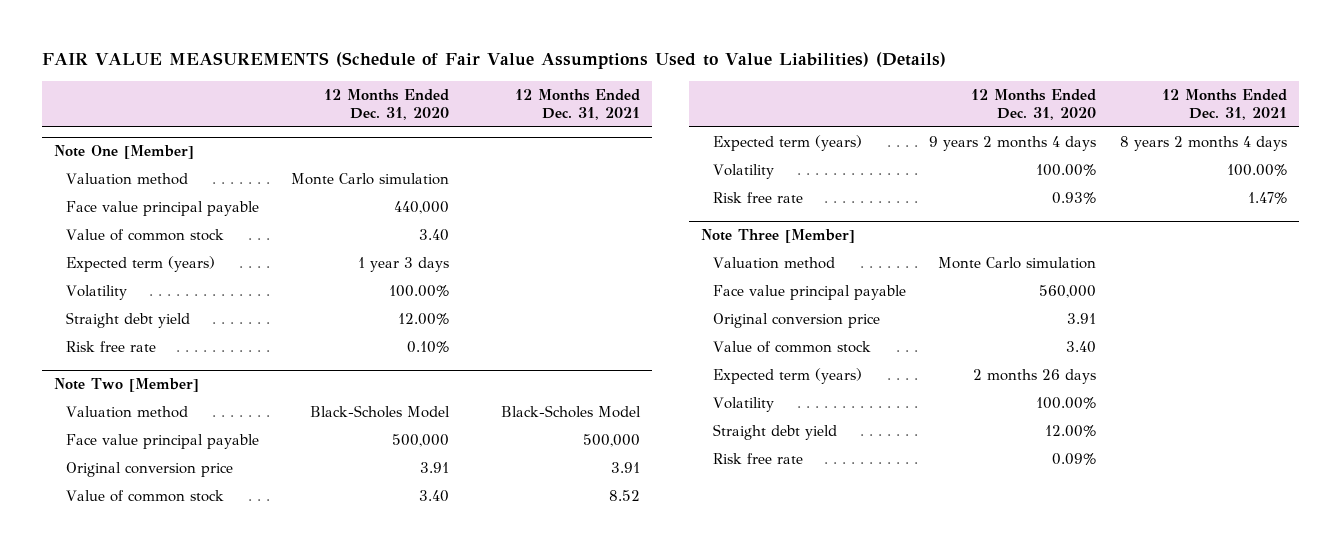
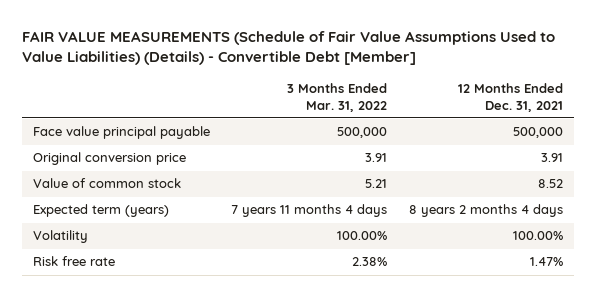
[42,52,947,70] FAIR VALUE MEASUREMENTS (Schedule of Fair Value Assumptions Used to Value Liabilities) (Details) -> [21,31,555,66] FAIR VALUE MEASUREMENTS (Schedule of Fair Value Assumptions Used to Value Liabilities) (Details) - Convertible Debt [Member]
[324,88,450,120] 12 Months Ended Dec. 31, 2020 -> none
none -> [287,82,388,112] 3 Months Ended Mar. 31, 2022
[53,145,194,160] Note One [Member] -> none
[65,173,188,186] Valuation method -> none
[65,201,259,217] Face value principal payable -> none
[65,229,224,242] Value of common stock -> none
[65,256,215,273] Expected term (years) -> none
[65,285,127,301] Volatility -> none
[65,312,190,329] Straight debt yield -> none
[65,341,156,353] Risk free rate -> none
[53,378,199,393] Note Two [Member] -> none
[65,406,188,419] Valuation method -> none
[700,229,855,244] Note Three [Member] -> none
[712,257,835,270] Valuation method -> none
[712,285,906,301] Face value principal payable -> none
[712,313,880,329] Original conversion price -> none
[712,341,871,354] Value of common stock -> none
[712,368,862,385] Expected term (years) -> none
[712,397,774,413] Volatility -> none
[712,424,837,441] Straight debt yield -> none
[712,453,803,465] Risk free rate -> none

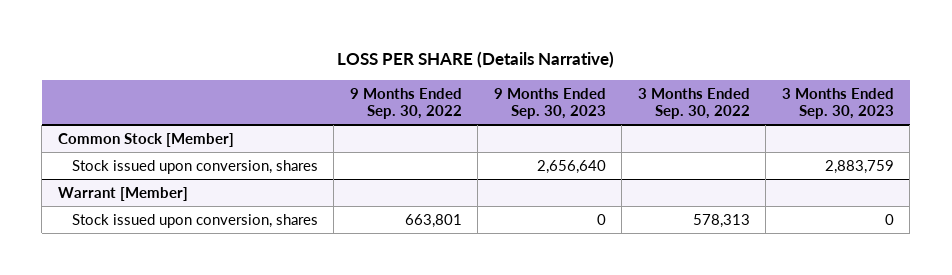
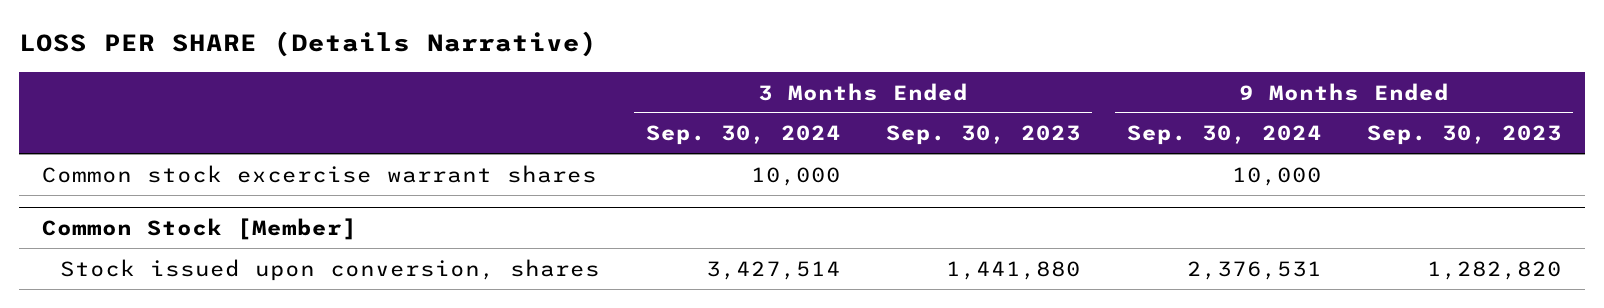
[349,87,462,120] 9 Months Ended Sep. 30, 2022 -> none
[637,87,750,120] 3 Months Ended Sep. 30, 2022 -> none
none -> [645,125,841,146] Sep. 30, 2024
none -> [1126,125,1322,146] Sep. 30, 2024
none -> [42,164,598,183] Common stock excercise warrant shares
[57,186,188,201] Warrant [Member] -> none
[71,213,318,228] Stock issued upon conversion, shares -> none
[536,159,606,174] 2,656,640 -> [1427,260,1563,280] 1,282,820
[824,159,894,174] 2,883,759 -> [946,260,1082,280] 1,441,880

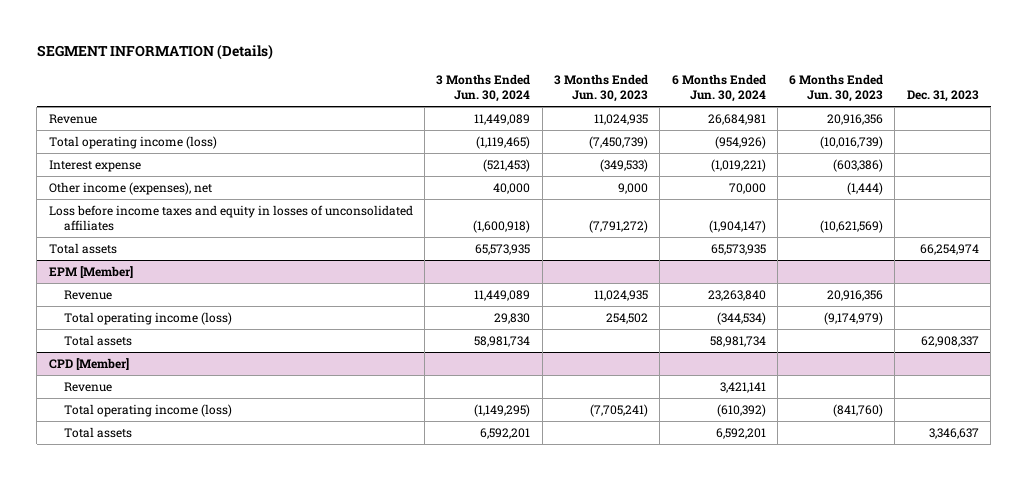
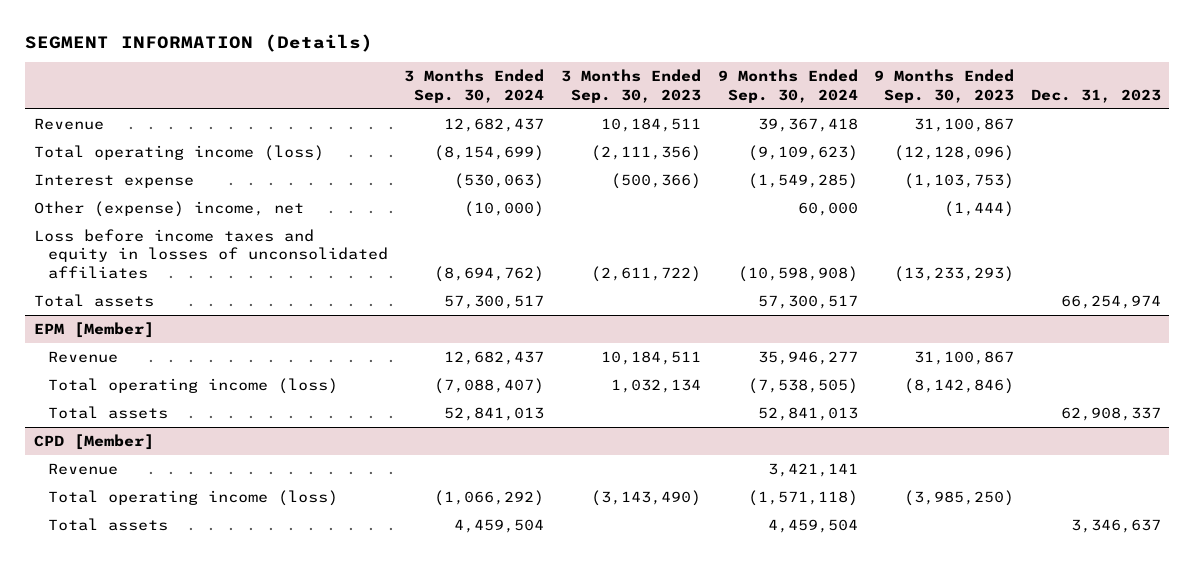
[436,73,531,103] 3 Months Ended Jun. 30, 2024 -> none
[553,73,648,103] 3 Months Ended Jun. 30, 2023 -> none
[671,73,766,103] 6 Months Ended Jun. 30, 2024 -> none
[789,73,884,103] 6 Months Ended Jun. 30, 2023 -> none
none -> [404,69,545,103] 3 Months Ended Sep. 30, 2024
none -> [560,69,701,103] 3 Months Ended Sep. 30, 2023
none -> [717,69,858,103] 9 Months Ended Sep. 30, 2024
none -> [874,69,1015,103] 9 Months Ended Sep. 30, 2023
[48,181,212,195] Other income (expenses), net -> [33,201,304,218] Other (expense) income, net

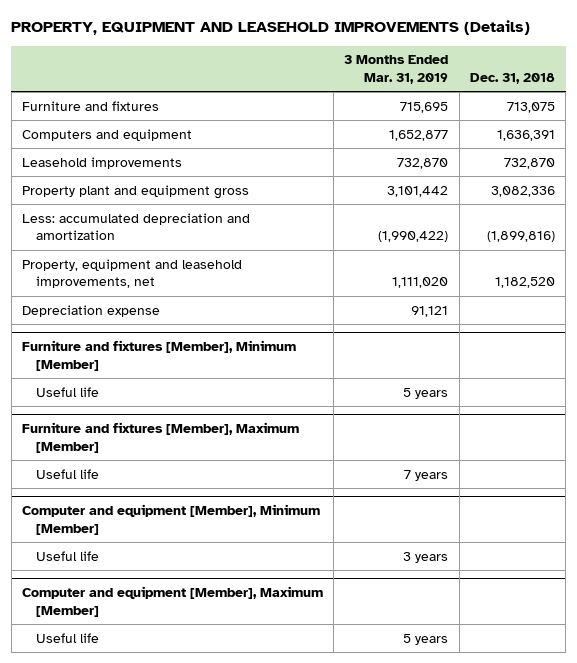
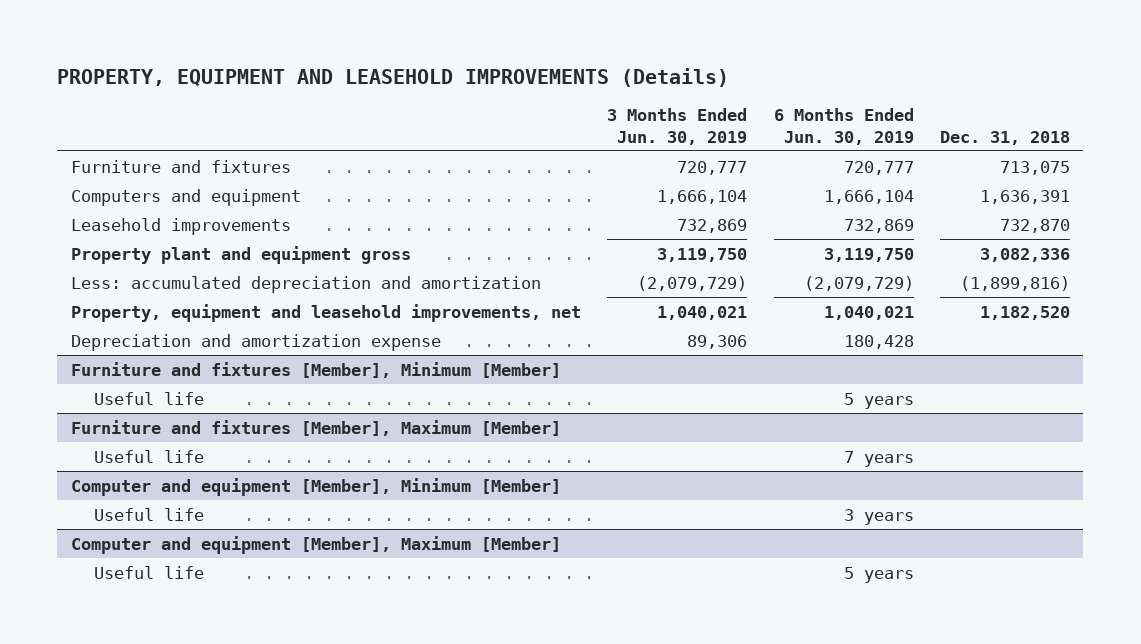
[344,55,449,84] 3 Months Ended Mar. 31, 2019 -> none
none -> [607,108,748,145] 3 Months Ended Jun. 30, 2019
none -> [773,108,914,145] 6 Months Ended Jun. 30, 2019
[22,304,161,317] Depreciation expense -> [70,333,441,351] Depreciation and amortization expense

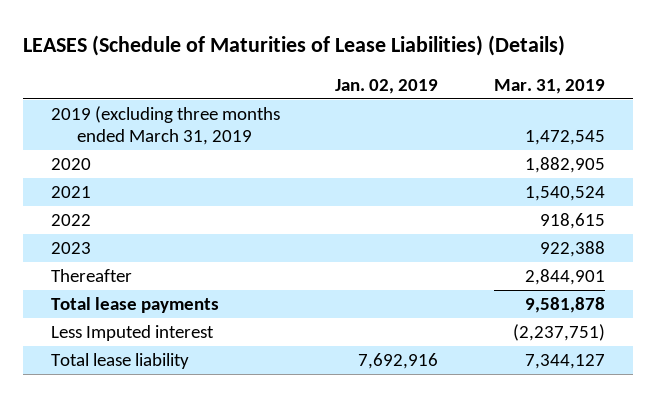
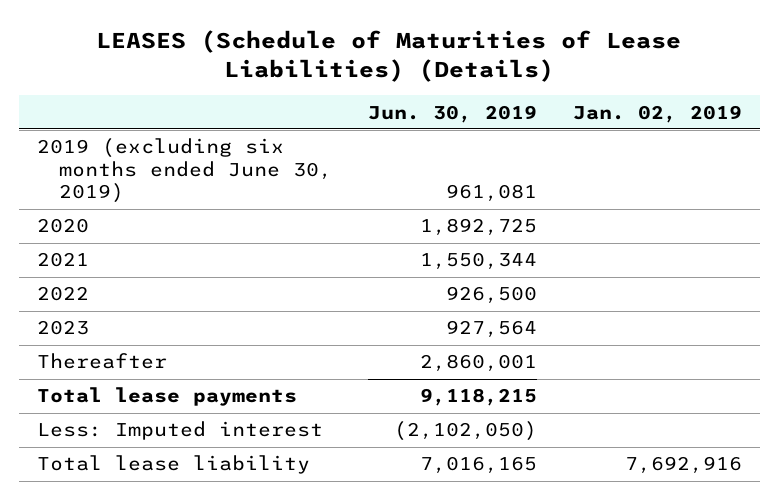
[493,79,605,95] Mar. 31, 2019 -> none
none -> [368,104,538,123] Jun. 30, 2019
[50,105,280,146] 2019 (excluding three months ended March 31, 2019 -> [36,138,333,204] 2019 (excluding six months ended June 30, 2019)
[50,324,214,341] Less Imputed interest -> [36,421,323,441] Less: Imputed interest

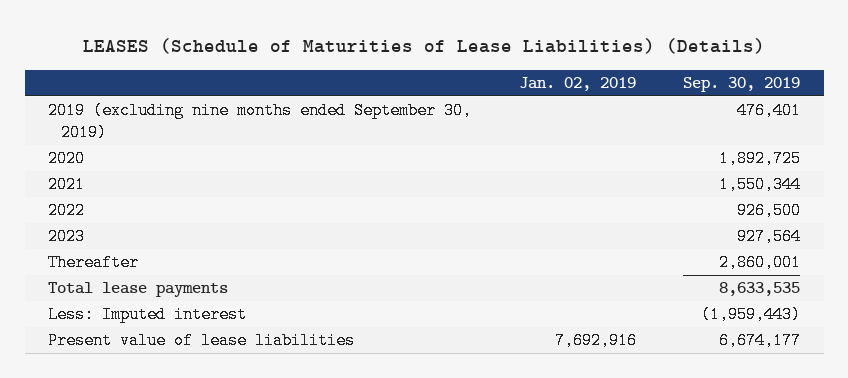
[368,104,538,123] Jun. 30, 2019 -> none
none -> [682,76,800,92] Sep. 30, 2019
[36,138,333,204] 2019 (excluding six months ended June 30, 2019) -> [48,102,473,142] 2019 (excluding nine months ended September 30, 2019)
[36,455,310,475] Total lease liability -> [48,332,356,350] Present value of lease liabilities

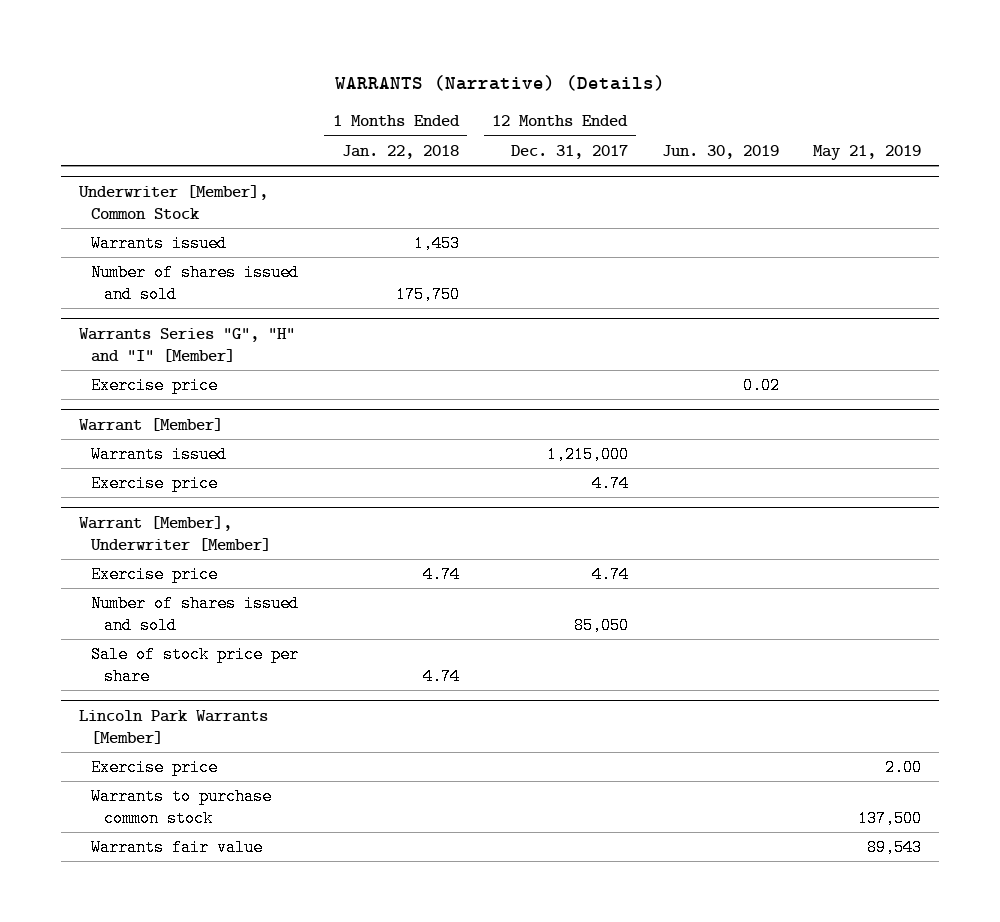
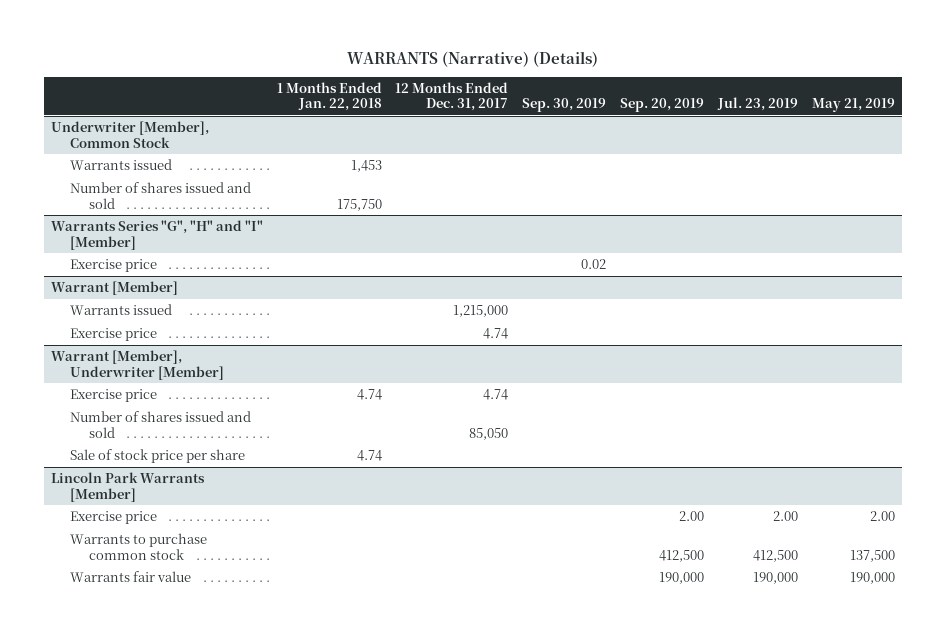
[662,144,780,159] Jun. 30, 2019 -> none
none -> [522,98,607,113] Sep. 30, 2019
none -> [620,98,705,113] Sep. 20, 2019
none -> [716,97,798,112] Jul. 23, 2019
[867,839,923,857] 89,543 -> [849,572,895,585] 190,000

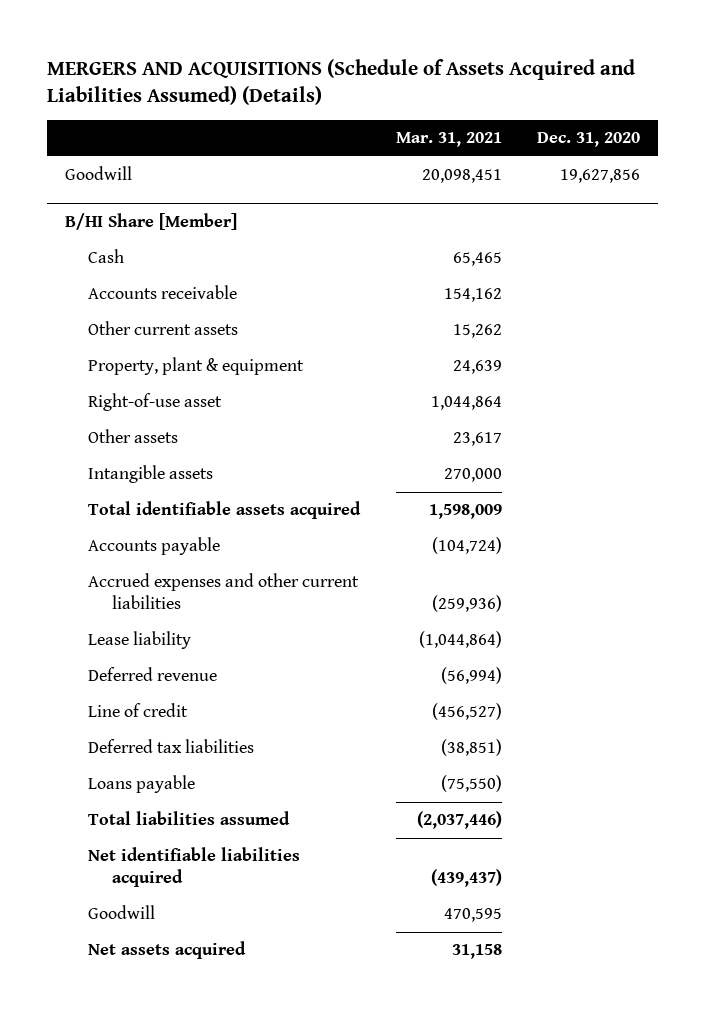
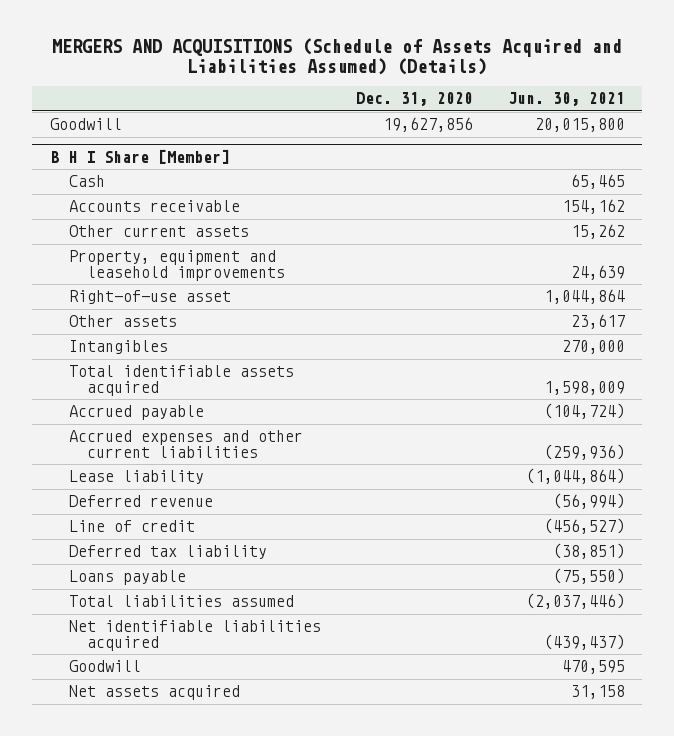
[395,132,502,148] Mar. 31, 2021 -> none
none -> [507,92,625,107] Jun. 30, 2021
[65,213,238,231] B/HI Share [Member] -> [49,149,230,165] B H I Share [Member]
[88,357,305,376] Property, plant & equipment -> [68,250,286,281] Property, equipment and leasehold improvements
[88,465,214,484] Intangible assets -> [68,340,168,355] Intangibles
[88,537,221,556] Accounts payable -> [68,405,204,421] Accrued payable
[88,739,255,754] Deferred tax liabilities -> [68,545,267,560] Deferred tax liability

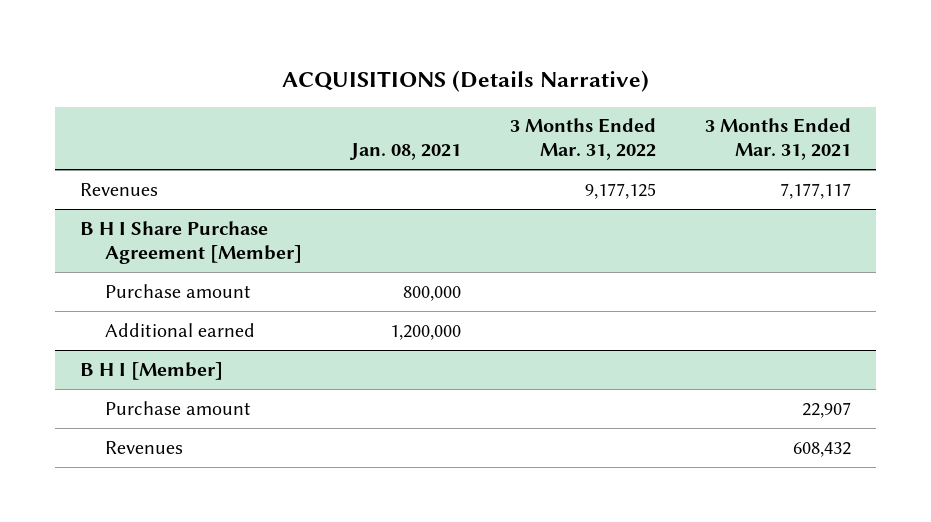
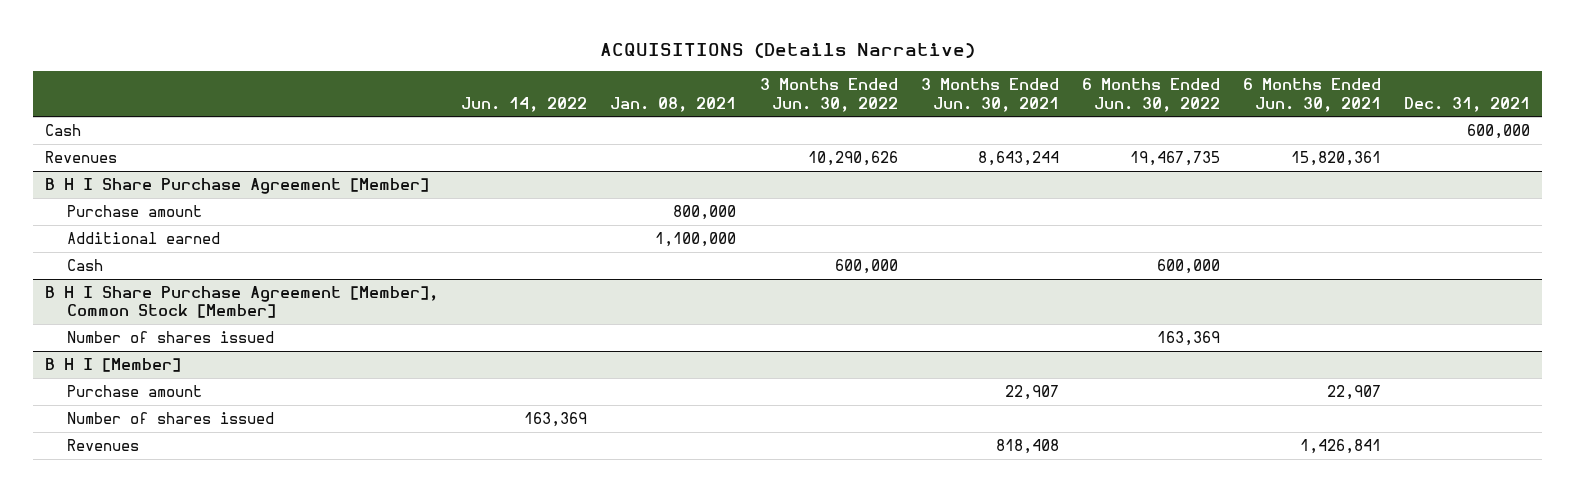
[510,118,657,161] 3 Months Ended Mar. 31, 2022 -> none
[705,118,852,161] 3 Months Ended Mar. 31, 2021 -> none
none -> [461,96,588,112] Jun. 14, 2022
none -> [759,78,898,112] 3 Months Ended Jun. 30, 2022
none -> [920,78,1059,112] 3 Months Ended Jun. 30, 2021
none -> [1082,78,1221,112] 6 Months Ended Jun. 30, 2022
none -> [1243,78,1382,112] 6 Months Ended Jun. 30, 2021
none -> [1404,96,1531,112] Dec. 31, 2021
none -> [44,124,81,137] Cash
[389,324,461,340] 1,200,000 -> [655,232,737,248] 1,100,000
none -> [66,259,103,272] Cash
none -> [44,286,438,319] B H I Share Purchase Agreement [Member], Common Stock [Member]
none -> [66,331,274,344] Number of shares issued
none -> [66,412,274,425] Number of shares issued

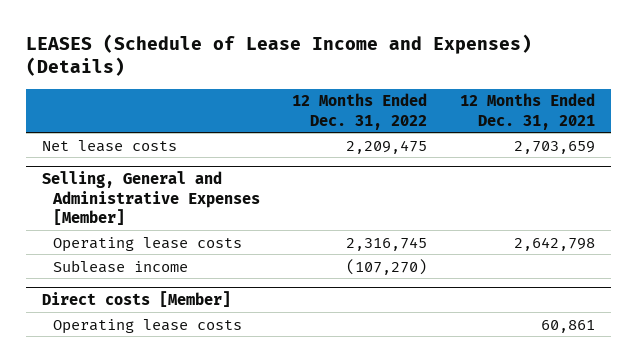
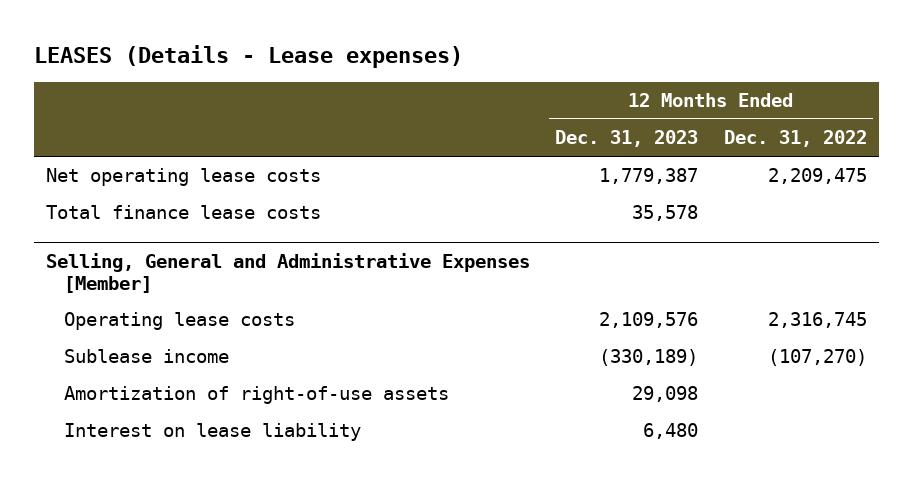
[26,33,533,77] LEASES (Schedule of Lease Income and Expenses) (Details) -> [33,44,463,68] LEASES (Details - Lease expenses)
[459,93,595,130] 12 Months Ended Dec. 31, 2021 -> none
none -> [555,130,699,148] Dec. 31, 2023
[42,139,178,152] Net lease costs -> [46,168,322,187] Net operating lease costs
none -> [46,205,322,220] Total finance lease costs
[42,291,232,308] Direct costs [Member] -> none
[53,318,243,334] Operating lease costs -> none
none -> [63,386,449,405] Amortization of right-of-use assets
none -> [63,423,361,442] Interest on lease liability

